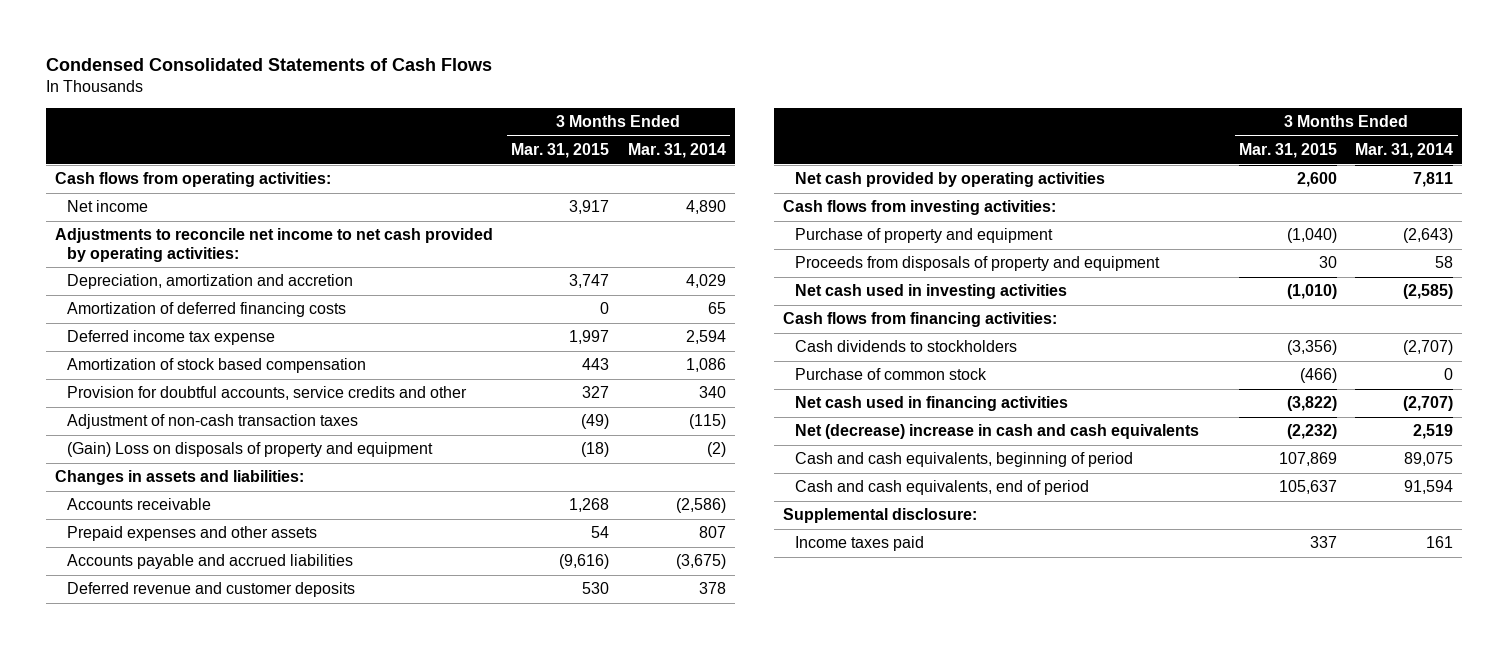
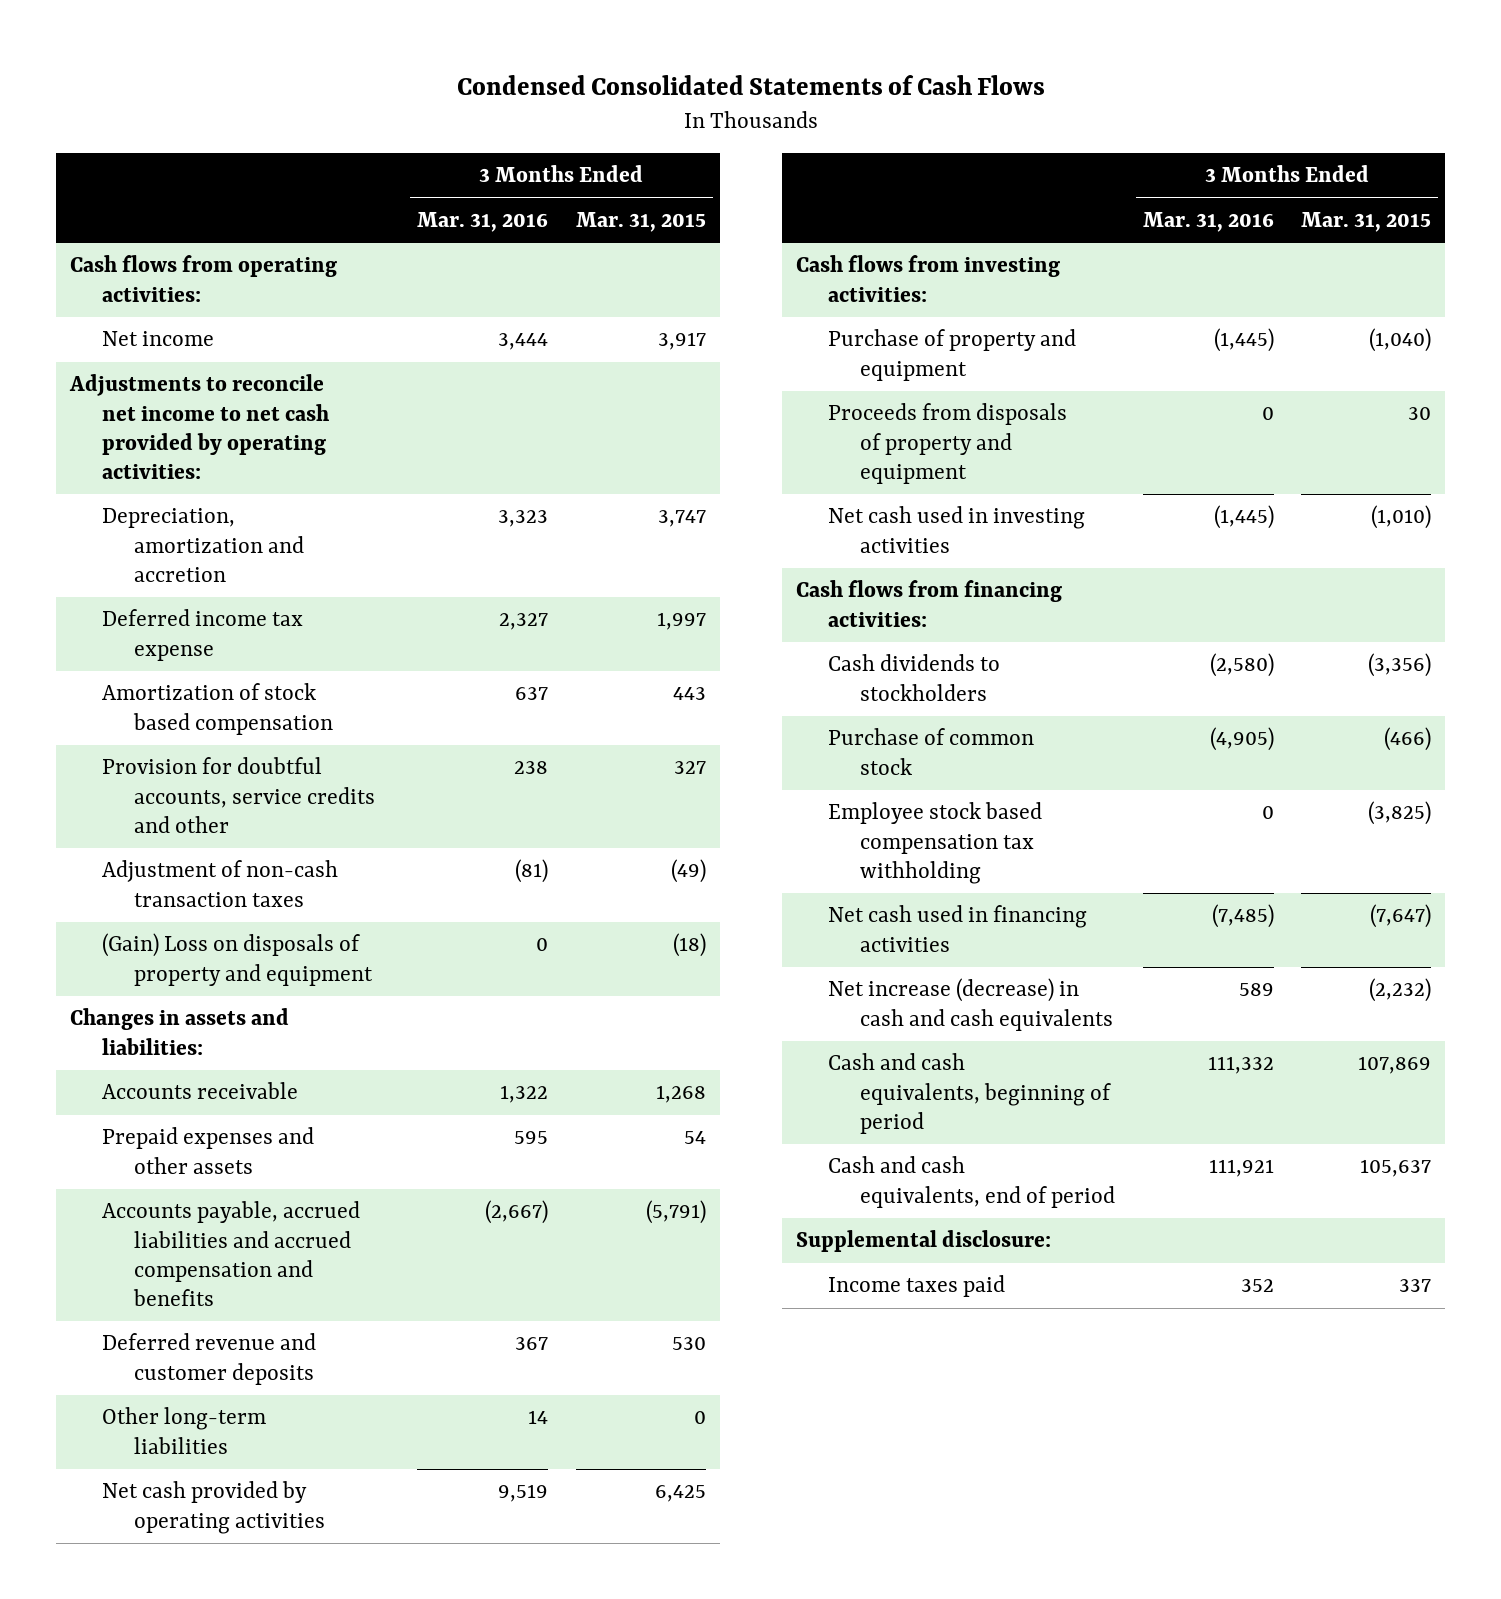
[627,143,726,159] Mar. 31, 2014 -> none
none -> [416,212,548,233] Mar. 31, 2016
[67,302,347,318] Amortization of deferred financing costs -> none
[67,554,354,570] Accounts payable and accrued liabilities -> [101,1201,360,1306] Accounts payable, accrued liabilities and accrued compensation and benefits
[559,554,610,570] (9,616) -> [645,1200,706,1225] (5,791)
none -> [101,1407,266,1454] Other long-term liabilities
[1297,172,1338,188] 2,600 -> [654,1485,706,1503] 6,425
none -> [827,802,1042,884] Employee stock based compensation tax withholding
[1287,396,1338,412] (3,822) -> [1370,904,1432,929] (7,647)
[795,424,1200,440] Net (decrease) increase in cash and cash equivalents -> [827,978,1113,1031] Net increase (decrease) in cash and cash equivalents

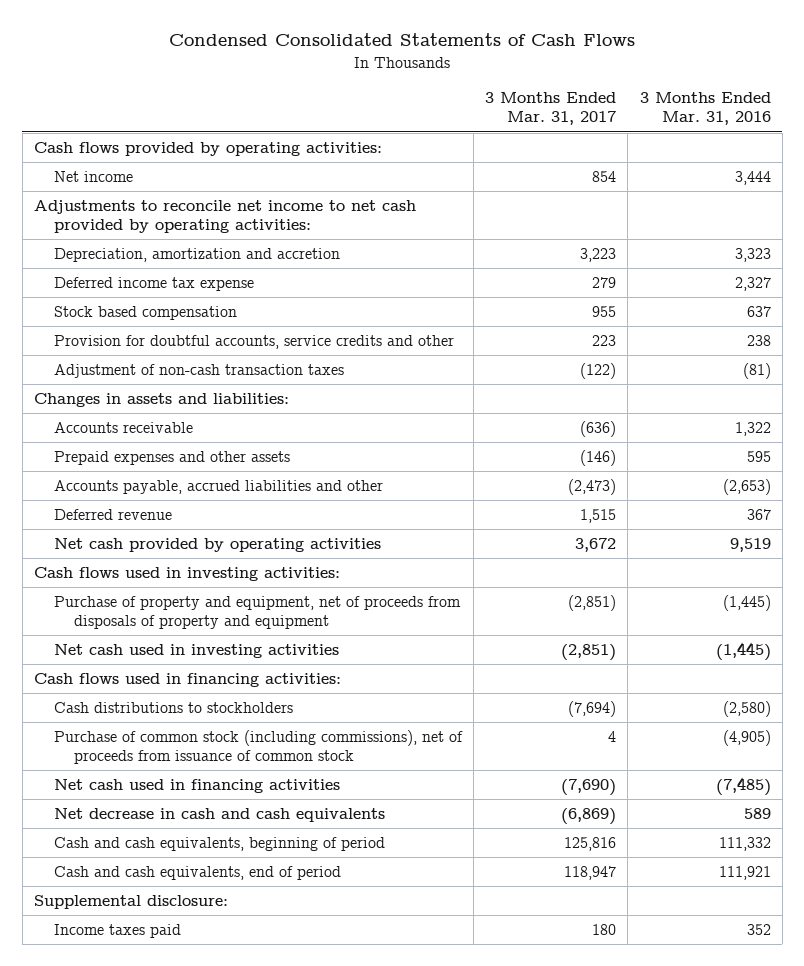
[575,212,706,233] Mar. 31, 2015 -> none
none -> [485,92,617,126] 3 Months Ended Mar. 31, 2017
[69,255,337,302] Cash flows from operating activities: -> [33,142,382,157] Cash flows provided by operating activities:
[101,683,333,735] Amortization of stock based compensation -> [53,306,237,321] Stock based compensation
[101,933,373,986] (Gain) Loss on disposals of property and equipment -> none
[101,1407,266,1454] Other long-term liabilities -> none
[101,1201,360,1306] Accounts payable, accrued liabilities and accrued compensation and benefits -> [53,480,383,495] Accounts payable, accrued liabilities and other
[484,1200,548,1225] (2,667) -> [722,479,771,496] (2,653)
[101,1333,316,1385] Deferred revenue and customer deposits -> [53,509,172,521] Deferred revenue
[827,403,1067,484] Proceeds from disposals of property and equipment -> none
[795,255,1060,302] Cash flows from investing activities: -> [33,567,340,582] Cash flows used in investing activities:
[827,329,1076,381] Purchase of property and equipment -> [53,596,461,630] Purchase of property and equipment, net of proceeds from disposals of property and equipment
[827,802,1042,884] Employee stock based compensation tax withholding -> none
[795,580,1062,627] Cash flows from financing activities: -> [33,673,341,688] Cash flows used in financing activities:
[827,654,1000,701] Cash dividends to stockholders -> [53,702,293,714] Cash distributions to stockholders
[827,728,1034,775] Purchase of common stock -> [53,730,463,765] Purchase of common stock (including commissions), net of proceeds from issuance of common stock
[827,978,1113,1031] Net increase (decrease) in cash and cash equivalents -> [53,808,385,823] Net decrease in cash and cash equivalents

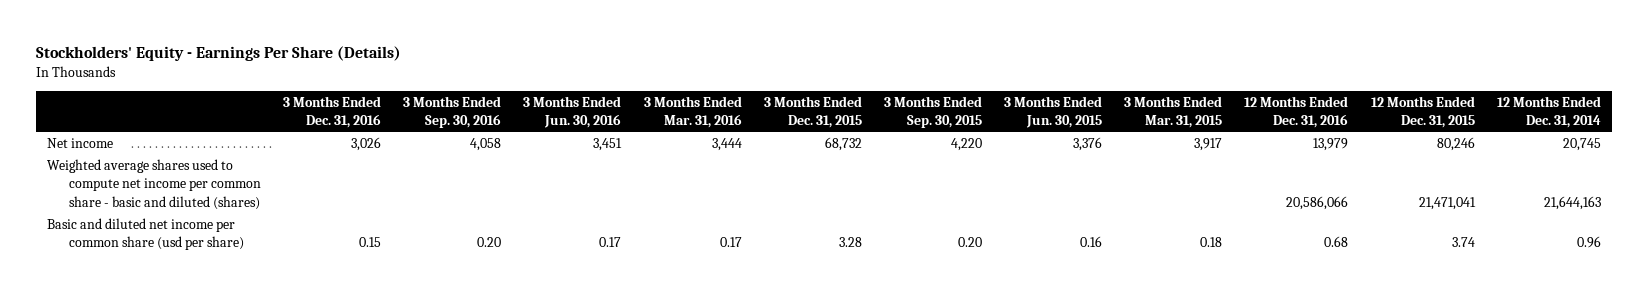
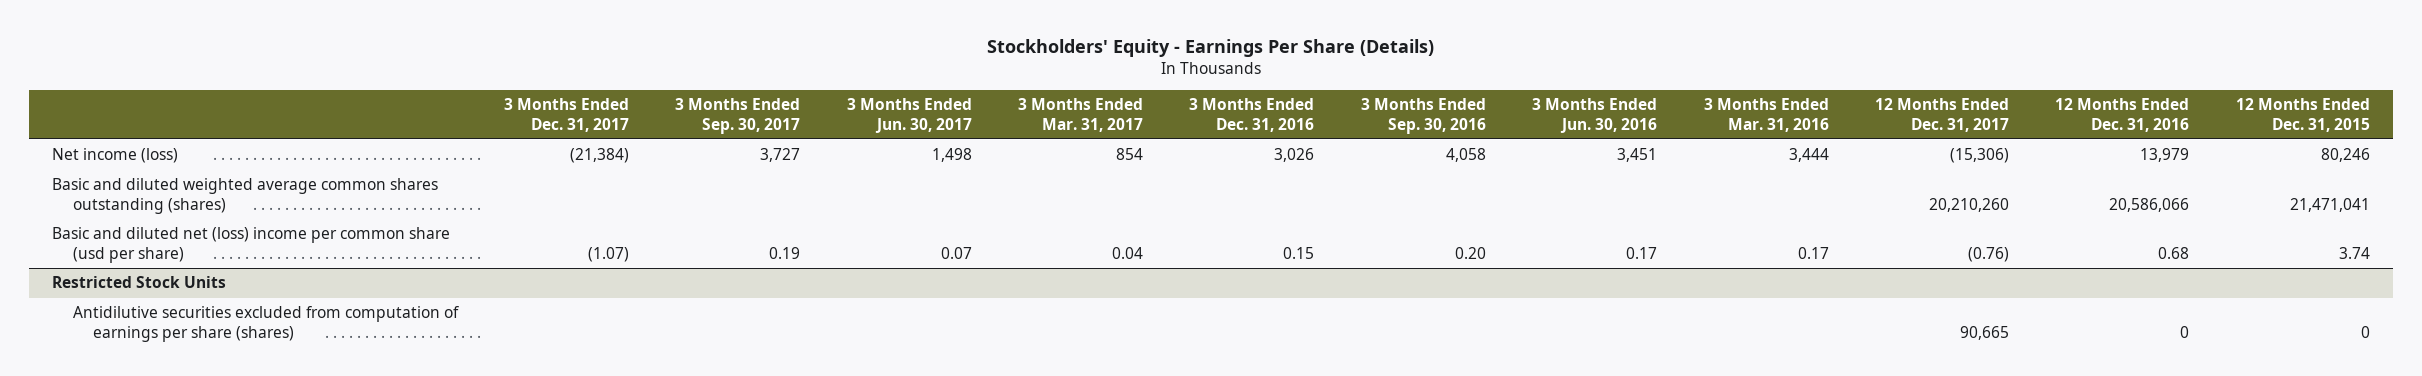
[763,95,862,129] 3 Months Ended Dec. 31, 2015 -> none
[883,95,982,129] 3 Months Ended Sep. 30, 2015 -> none
[1004,95,1103,129] 3 Months Ended Jun. 30, 2015 -> none
[1124,95,1223,129] 3 Months Ended Mar. 31, 2015 -> none
[1496,95,1601,129] 12 Months Ended Dec. 31, 2014 -> none
none -> [504,98,630,132] 3 Months Ended Dec. 31, 2017
none -> [675,98,801,134] 3 Months Ended Sep. 30, 2017
none -> [846,98,972,133] 3 Months Ended Jun. 30, 2017
none -> [1018,98,1144,132] 3 Months Ended Mar. 31, 2017
none -> [1874,98,2009,132] 12 Months Ended Dec. 31, 2017
[46,137,113,148] Net income -> [52,148,179,164] Net income (loss)
[46,158,261,210] Weighted average shares used to compute net income per common share - basic and diluted (shares) -> [52,178,439,214] Basic and diluted weighted average common shares outstanding (shares)
[46,217,244,251] Basic and diluted net income per common share (usd per share) -> [52,227,451,263] Basic and diluted net (loss) income per common share (usd per share)
none -> [52,276,227,289] Restricted Stock Units
none -> [72,306,459,342] Antidilutive securities excluded from computation of earnings per share (shares)

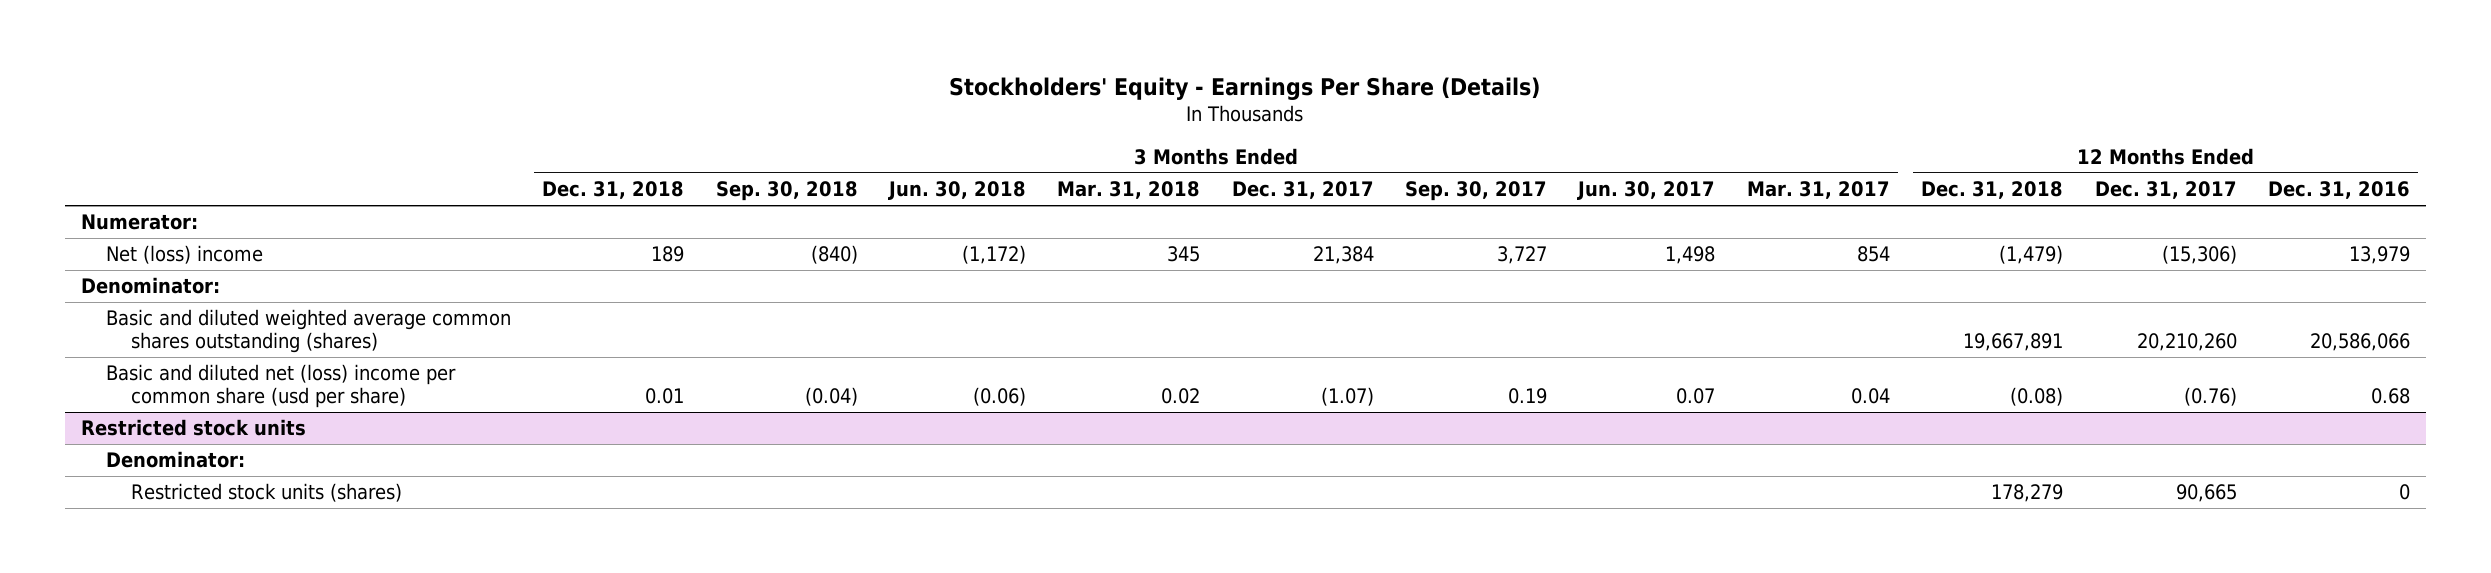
[1189,98,1315,132] 3 Months Ended Dec. 31, 2016 -> none
[1360,98,1486,134] 3 Months Ended Sep. 30, 2016 -> none
[1532,98,1658,133] 3 Months Ended Jun. 30, 2016 -> none
[1703,98,1829,132] 3 Months Ended Mar. 31, 2016 -> none
[2235,98,2370,132] 12 Months Ended Dec. 31, 2015 -> none
none -> [542,181,685,200] Dec. 31, 2018
none -> [715,181,858,202] Sep. 30, 2018
none -> [887,181,1026,201] Jun. 30, 2018
none -> [1057,181,1201,200] Mar. 31, 2018
none -> [1921,181,2064,200] Dec. 31, 2018
none -> [80,214,198,231] Numerator:
[52,148,179,164] Net income (loss) -> [105,245,263,265] Net (loss) income
[570,148,630,164] (21,384) -> [1312,246,1374,265] 21,384
none -> [80,277,220,295] Denominator:
[52,276,227,289] Restricted Stock Units -> [80,419,306,437] Restricted stock units
none -> [105,451,245,469] Denominator:
[72,306,459,342] Antidilutive securities excluded from computation of earnings per share (shares) -> [130,483,402,503] Restricted stock units (shares)

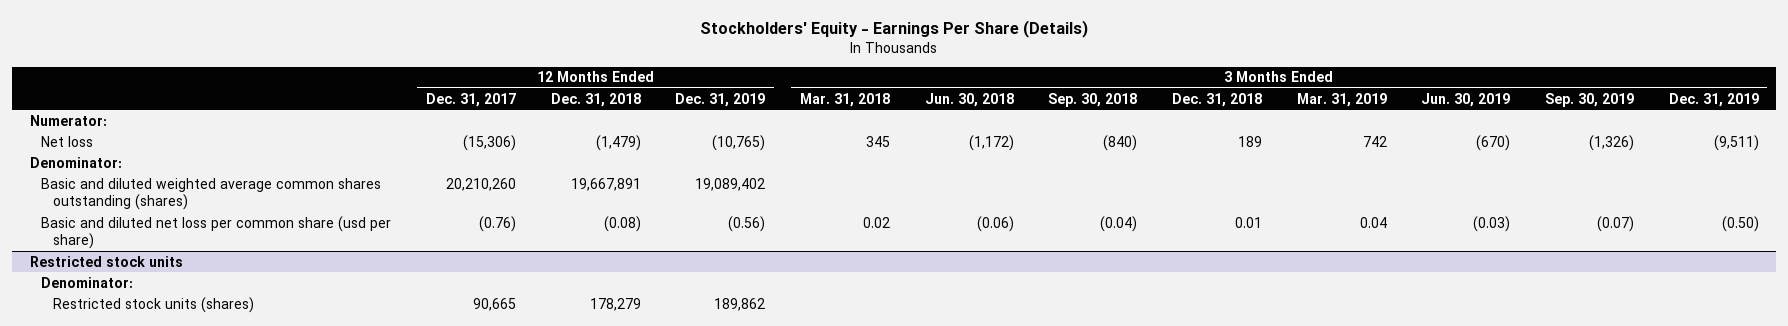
[1231,181,1374,200] Dec. 31, 2017 -> none
[1405,181,1548,202] Sep. 30, 2017 -> none
[1577,181,1716,201] Jun. 30, 2017 -> none
[1746,181,1890,200] Mar. 31, 2017 -> none
[2268,181,2411,200] Dec. 31, 2016 -> none
none -> [675,92,766,107] Dec. 31, 2019
none -> [1296,92,1387,107] Mar. 31, 2019
none -> [1421,92,1511,107] Jun. 30, 2019
none -> [1545,92,1635,107] Sep. 30, 2019
none -> [1668,92,1759,107] Dec. 31, 2019
[105,245,263,265] Net (loss) income -> [41,135,94,147] Net loss
[105,364,456,408] Basic and diluted net (loss) income per common share (usd per share) -> [41,215,392,250] Basic and diluted net loss per common share (usd per share)

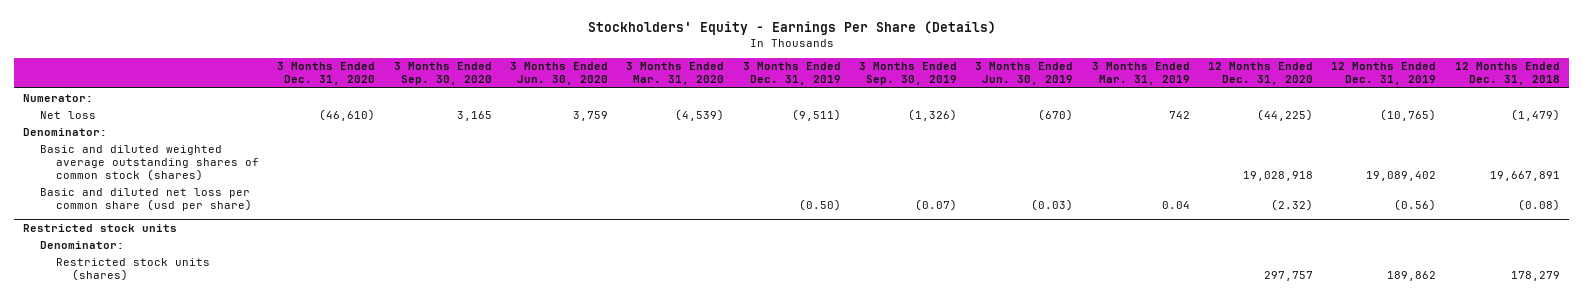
[425,92,516,107] Dec. 31, 2017 -> none
[799,92,890,107] Mar. 31, 2018 -> none
[924,92,1014,107] Jun. 30, 2018 -> none
[1048,92,1138,107] Sep. 30, 2018 -> none
[1171,92,1262,107] Dec. 31, 2018 -> none
none -> [277,62,376,86] 3 Months Ended Dec. 31, 2020
none -> [393,62,492,86] 3 Months Ended Sep. 30, 2020
none -> [509,62,608,86] 3 Months Ended Jun. 30, 2020
none -> [626,62,725,86] 3 Months Ended Mar. 31, 2020
none -> [1207,62,1313,86] 12 Months Ended Dec. 31, 2020
[41,177,382,211] Basic and diluted weighted average common shares outstanding (shares) -> [39,144,259,181] Basic and diluted weighted average outstanding shares of common stock (shares)

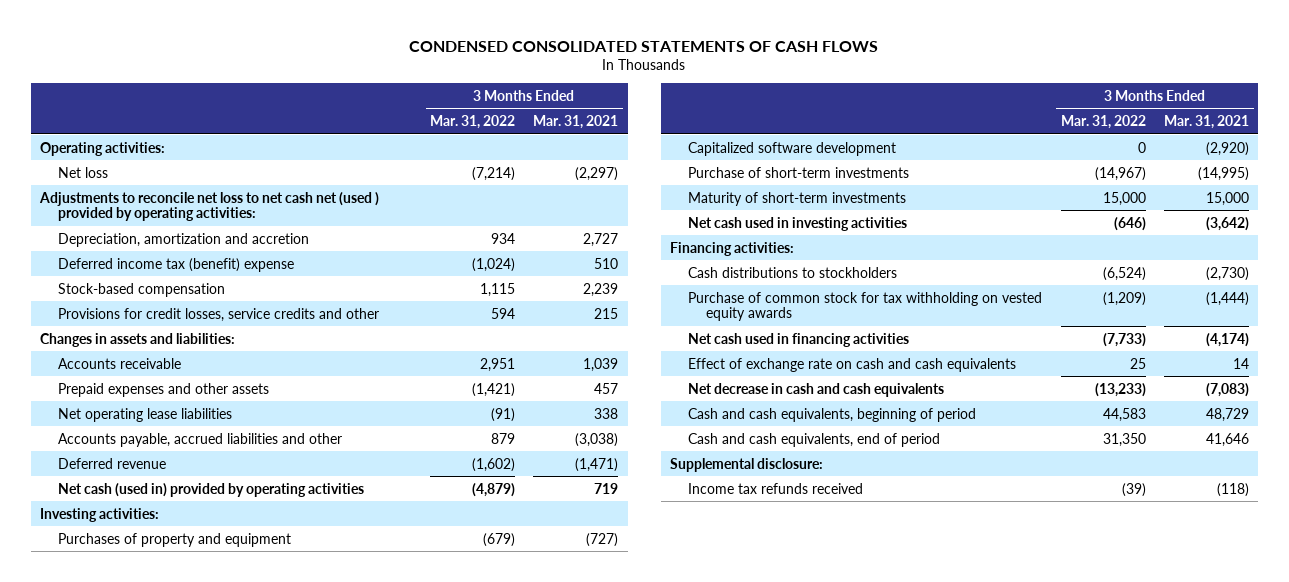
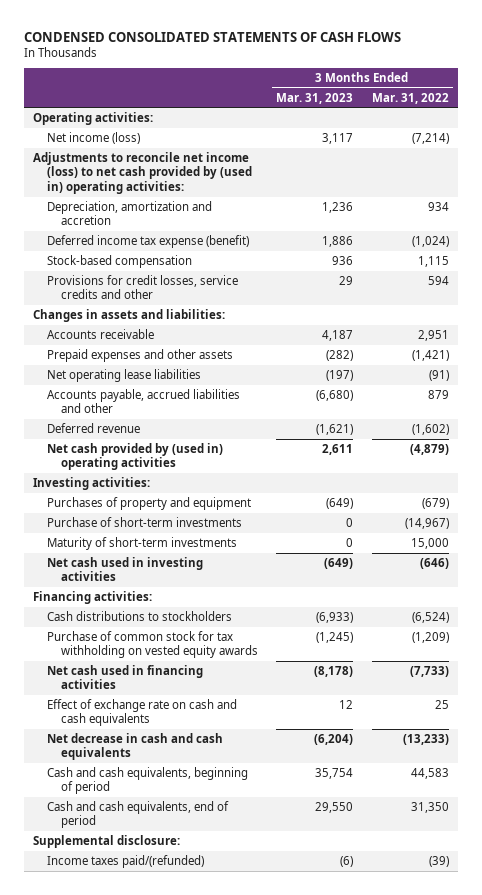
[533,114,619,129] Mar. 31, 2021 -> none
none -> [276,92,354,104] Mar. 31, 2023
[57,166,108,178] Net loss -> [47,131,141,144] Net income (loss)
[38,191,379,222] Adjustments to reconcile net loss to net cash net (used ) provided by operating activities: -> [33,151,253,194] Adjustments to reconcile net income (loss) to net cash provided by (used in) operating activities:
[57,257,294,272] Deferred income tax (benefit) expense -> [47,234,250,248] Deferred income tax expense (benefit)
[57,482,364,497] Net cash (used in) provided by operating activities -> [47,442,224,471] Net cash provided by (used in) operating activities
[688,141,897,156] Capitalized software development -> none
[688,482,864,494] Income tax refunds received -> [47,854,205,868] Income taxes paid/(refunded)

